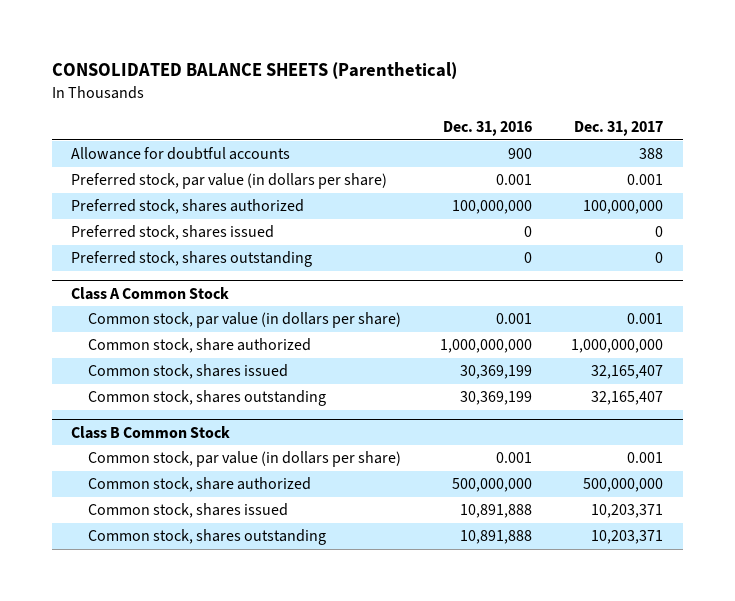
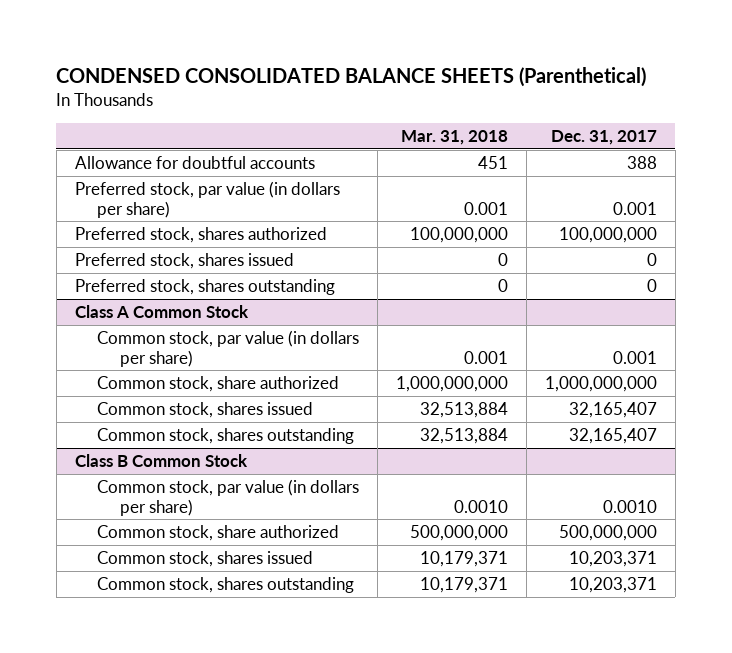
[51,62,457,80] CONSOLIDATED BALANCE SHEETS (Parenthetical) -> [56,66,647,87] CONDENSED CONSOLIDATED BALANCE SHEETS (Parenthetical)
[443,121,533,137] Dec. 31, 2016 -> none
none -> [401,130,509,146] Mar. 31, 2018
[627,452,664,464] 0.001 -> [602,499,657,513] 0.0010

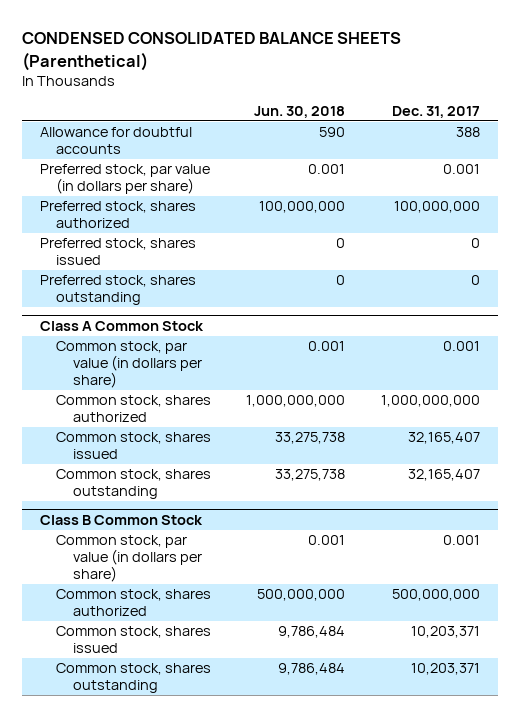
[401,130,509,146] Mar. 31, 2018 -> none
none -> [254,105,346,118] Jun. 30, 2018
[97,376,340,393] Common stock, share authorized -> [56,395,212,423] Common stock, shares authorized
[602,499,657,513] 0.0010 -> [442,535,480,546] 0.001
[97,525,340,542] Common stock, share authorized -> [56,589,212,617] Common stock, shares authorized

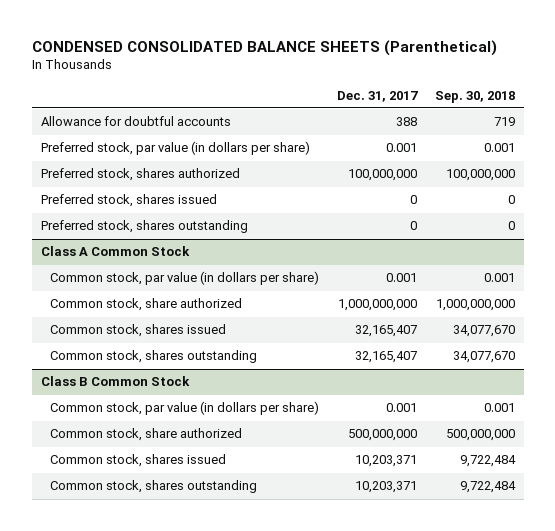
[254,105,346,118] Jun. 30, 2018 -> none
none -> [434,90,515,103] Sep. 30, 2018
[56,395,212,423] Common stock, shares authorized -> [49,298,242,312] Common stock, share authorized
[56,589,212,617] Common stock, shares authorized -> [49,428,242,442] Common stock, share authorized

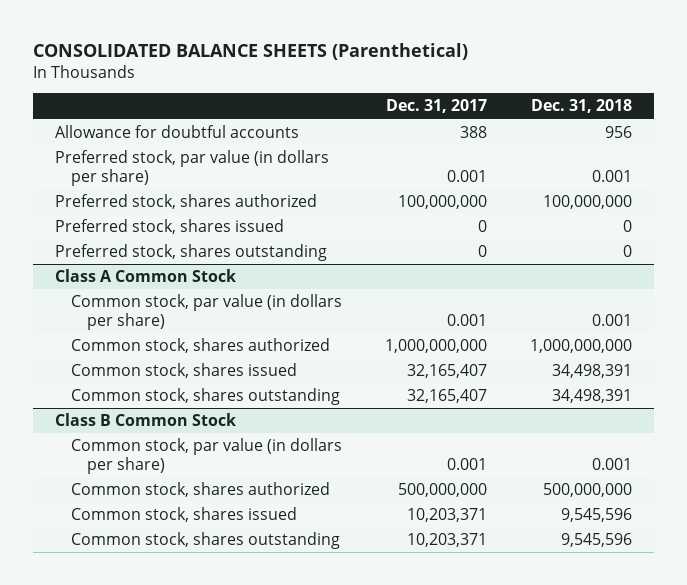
[31,39,497,56] CONDENSED CONSOLIDATED BALANCE SHEETS (Parenthetical) -> [32,42,468,60] CONSOLIDATED BALANCE SHEETS (Parenthetical)
[434,90,515,103] Sep. 30, 2018 -> none
none -> [531,99,633,114] Dec. 31, 2018
[49,298,242,312] Common stock, share authorized -> [70,338,330,354] Common stock, shares authorized
[49,428,242,442] Common stock, share authorized -> [70,482,330,498] Common stock, shares authorized

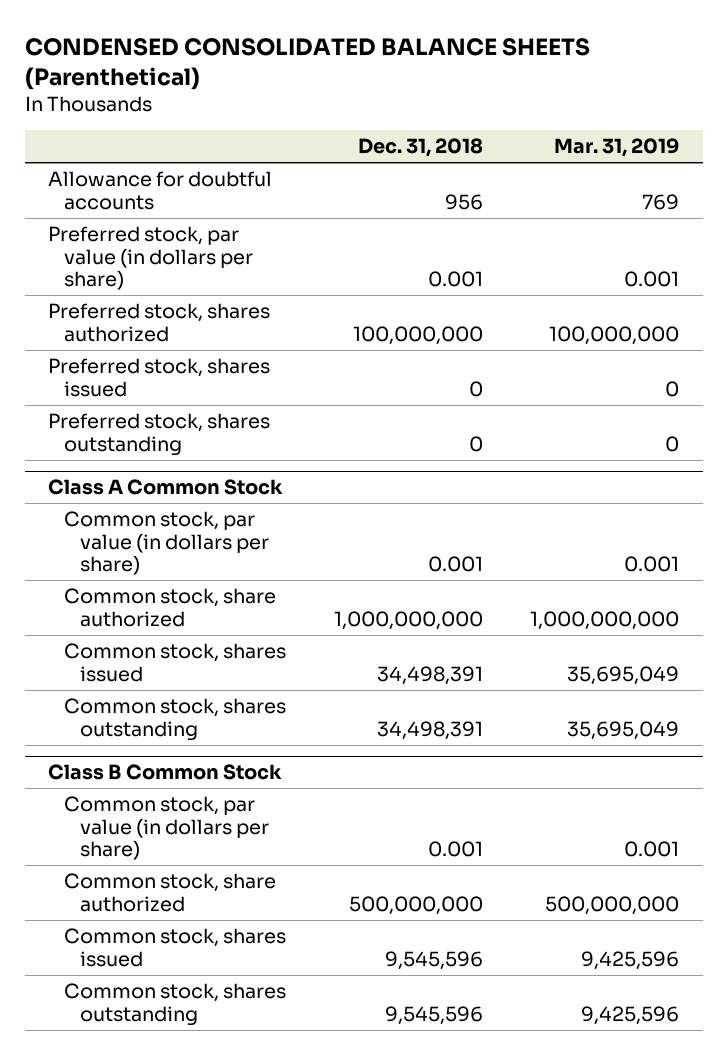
[32,42,468,60] CONSOLIDATED BALANCE SHEETS (Parenthetical) -> [24,37,590,90] CONDENSED CONSOLIDATED BALANCE SHEETS (Parenthetical)
[385,99,487,114] Dec. 31, 2017 -> none
none -> [553,138,679,158] Mar. 31, 2019
[70,338,330,354] Common stock, shares authorized -> [64,588,277,627] Common stock, share authorized
[70,482,330,498] Common stock, shares authorized -> [64,873,277,912] Common stock, share authorized

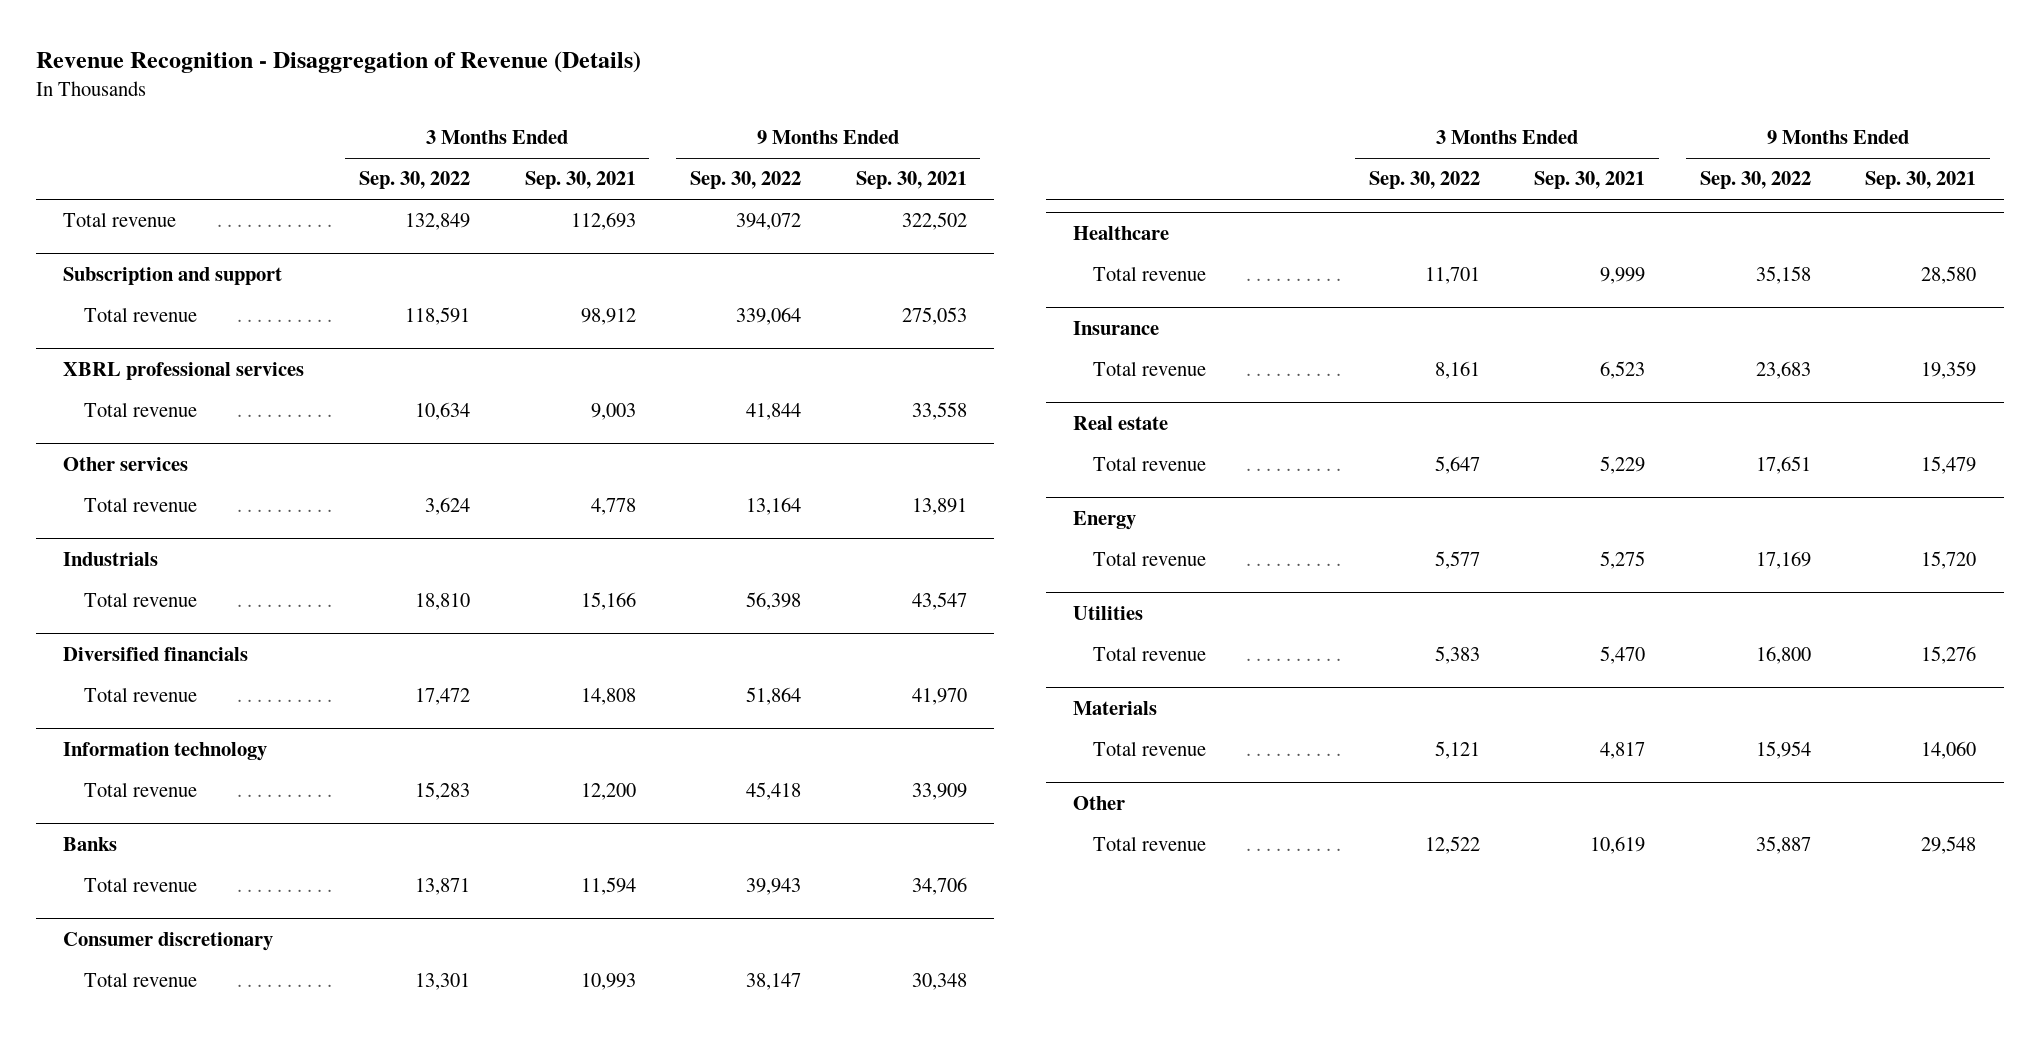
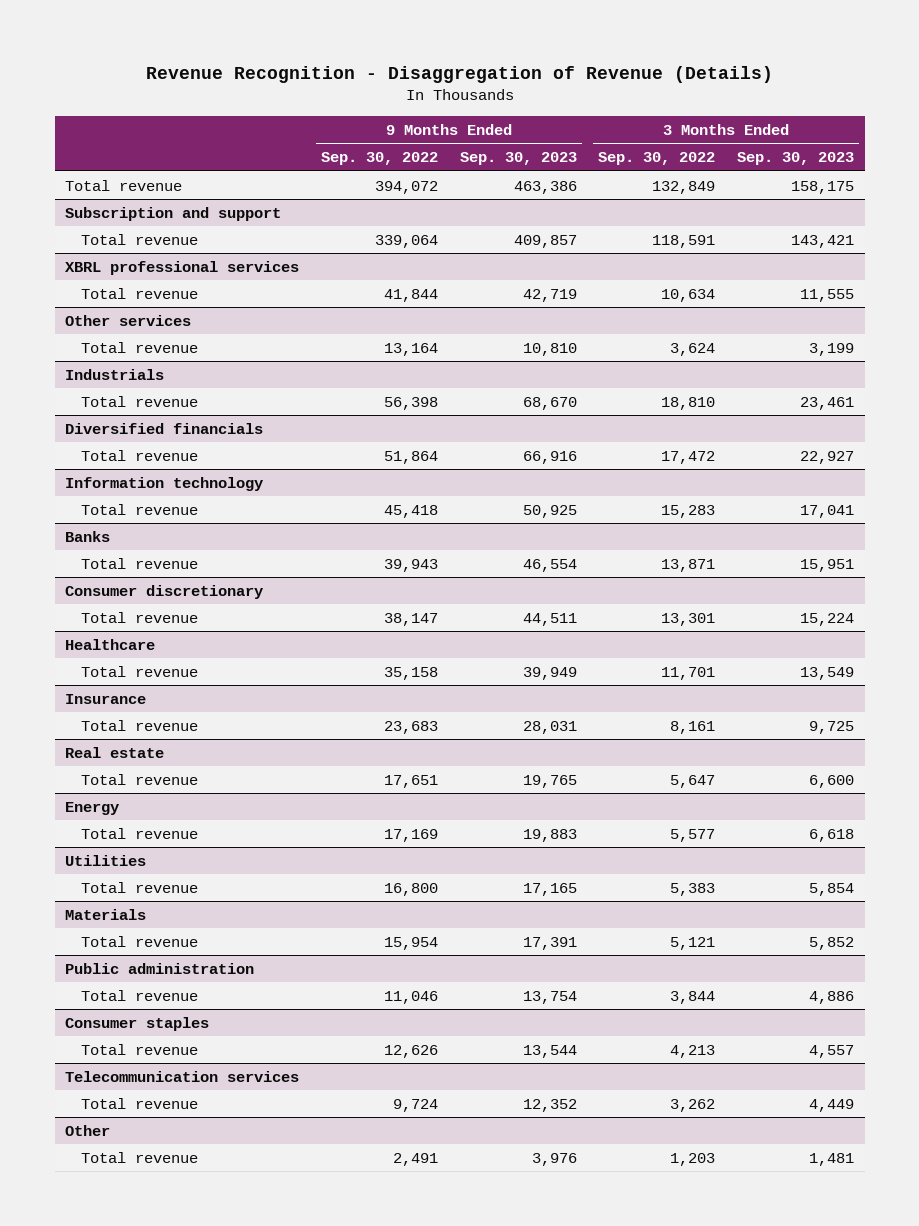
[524,171,636,190] Sep. 30, 2021 -> none
[855,171,967,190] Sep. 30, 2021 -> none
none -> [459,152,577,166] Sep. 30, 2023
none -> [737,152,855,166] Sep. 30, 2023
none -> [65,962,255,974] Public administration
none -> [80,989,198,1001] Total revenue
none -> [65,1016,210,1031] Consumer staples
none -> [80,1043,198,1055] Total revenue
none -> [65,1070,300,1082] Telecommunication services
none -> [80,1097,198,1109] Total revenue
[1424,836,1480,855] 12,522 -> [670,1152,716,1166] 1,203
[1755,836,1811,855] 35,887 -> [393,1152,439,1166] 2,491

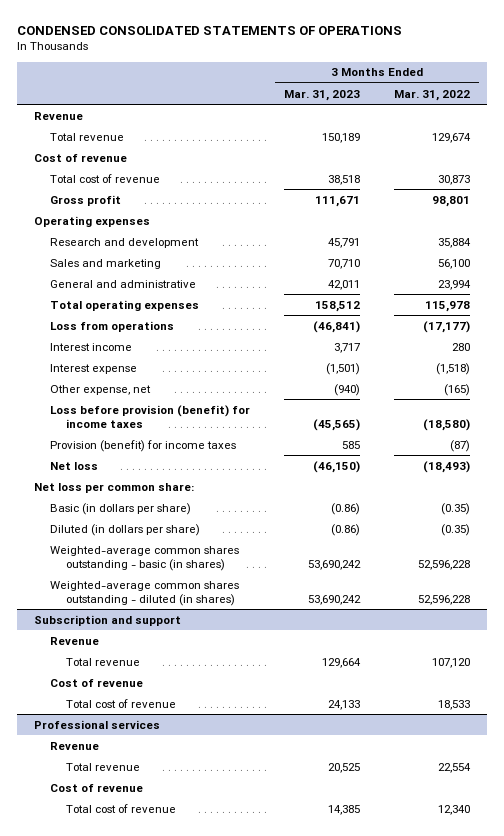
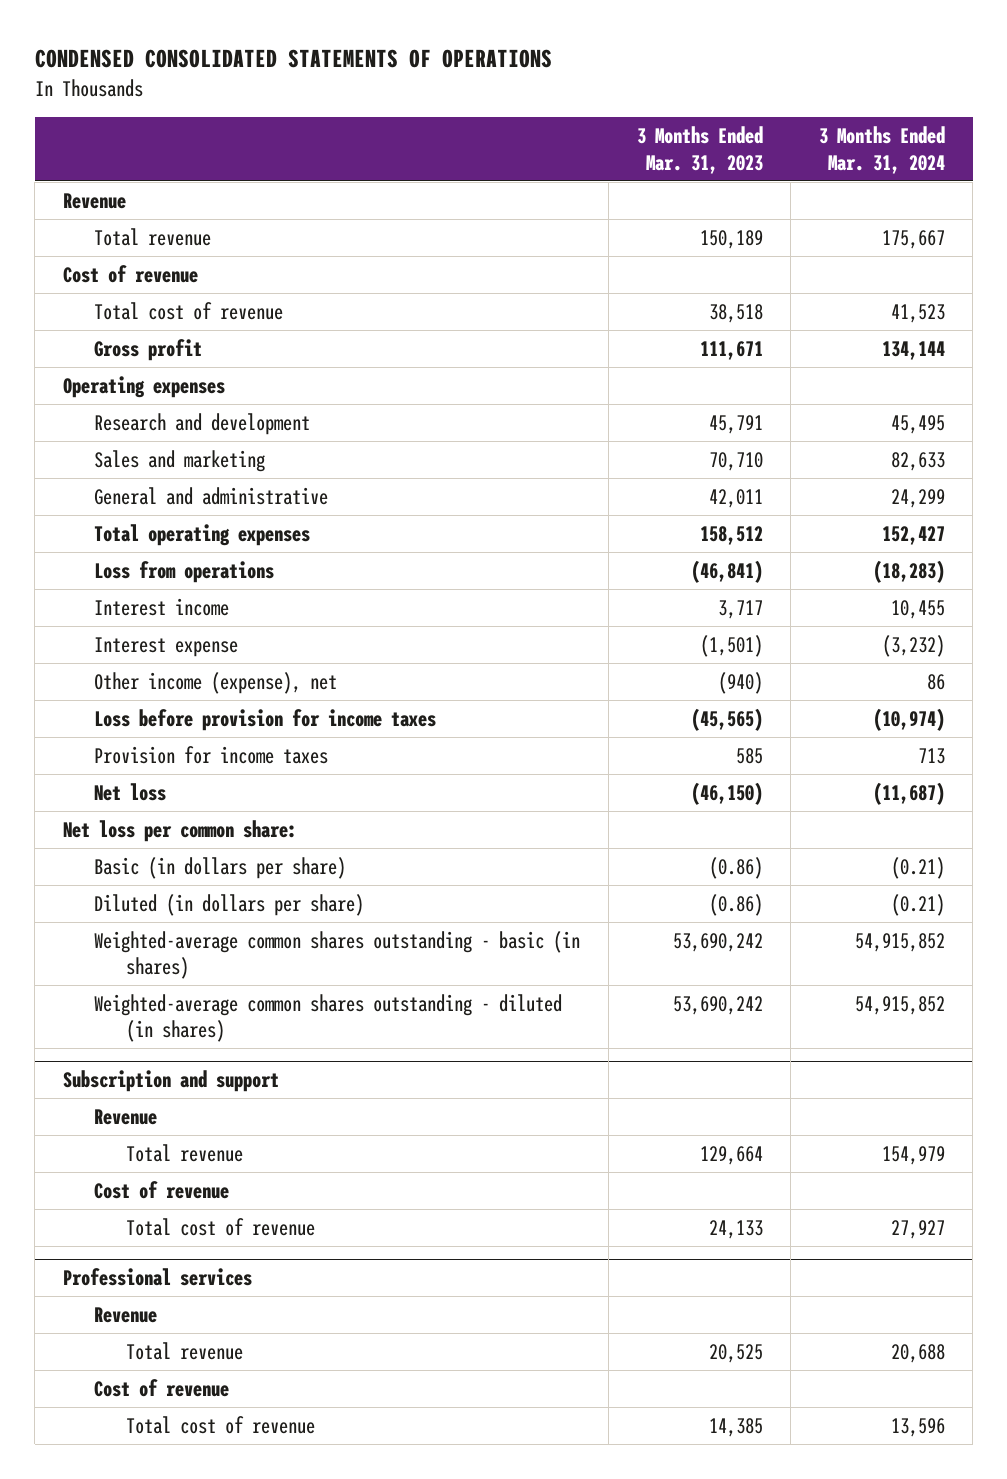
[394,89,471,101] Mar. 31, 2022 -> none
none -> [818,126,945,174] 3 Months Ended Mar. 31, 2024
[49,384,151,395] Other expense, net -> [94,671,338,694] Other income (expense), net
[49,404,250,428] Loss before provision (benefit) for income taxes -> [94,708,437,731] Loss before provision for income taxes
[49,439,236,452] Provision (benefit) for income taxes -> [94,745,329,764] Provision for income taxes

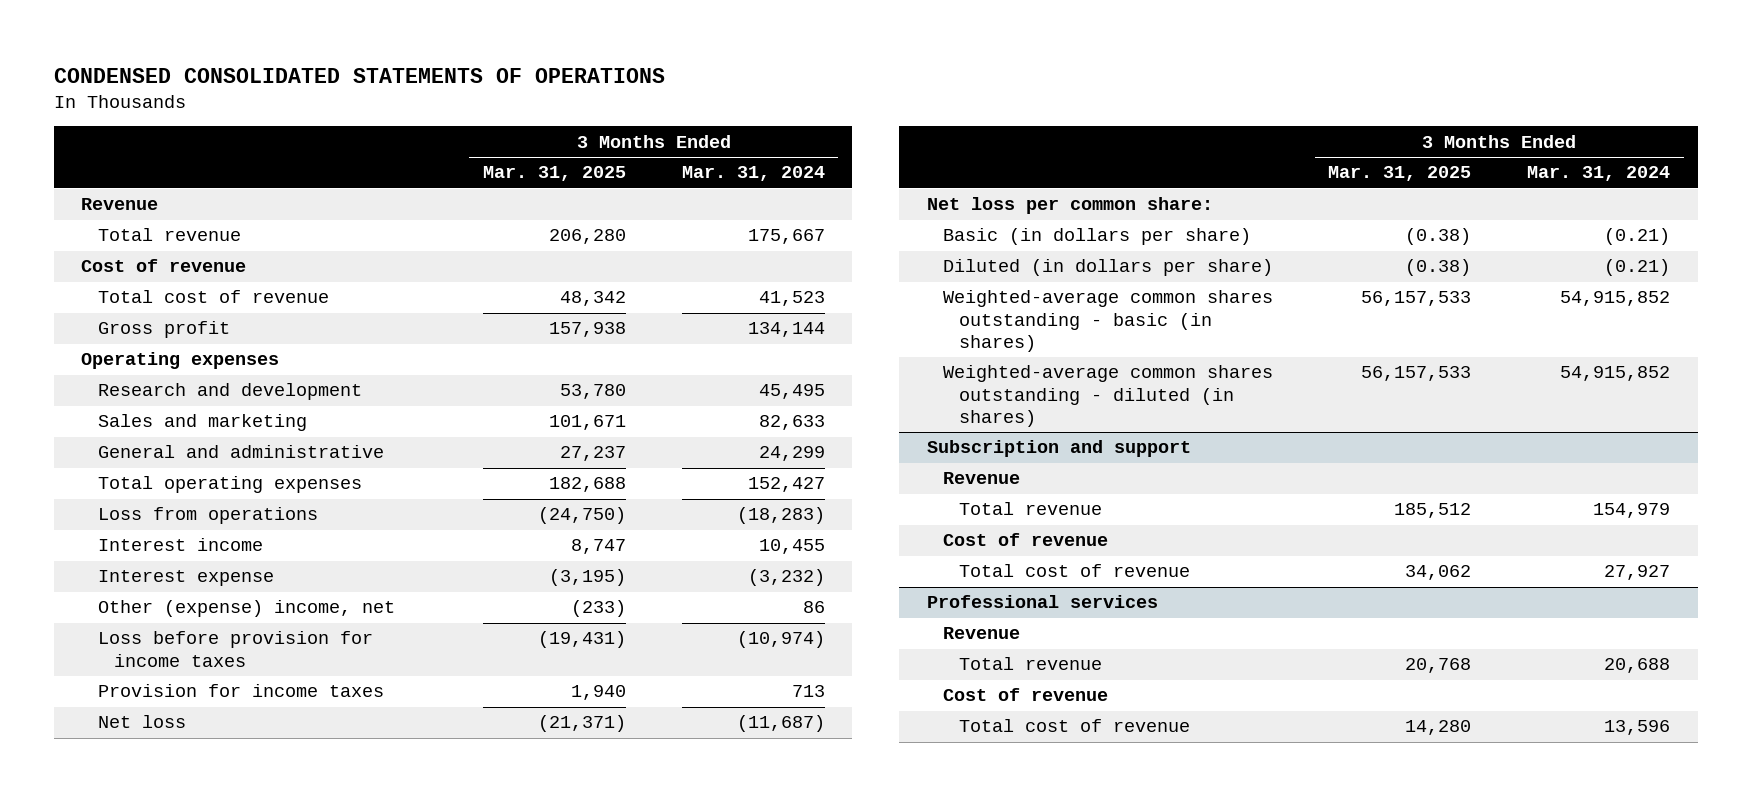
[636,126,763,174] 3 Months Ended Mar. 31, 2023 -> none
none -> [483,166,627,182] Mar. 31, 2025
[94,671,338,694] Other income (expense), net -> [97,600,395,618] Other (expense) income, net

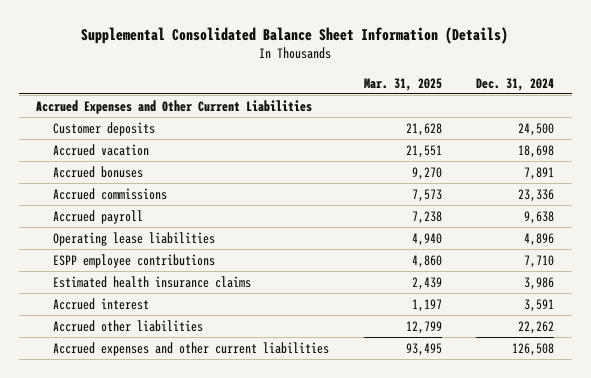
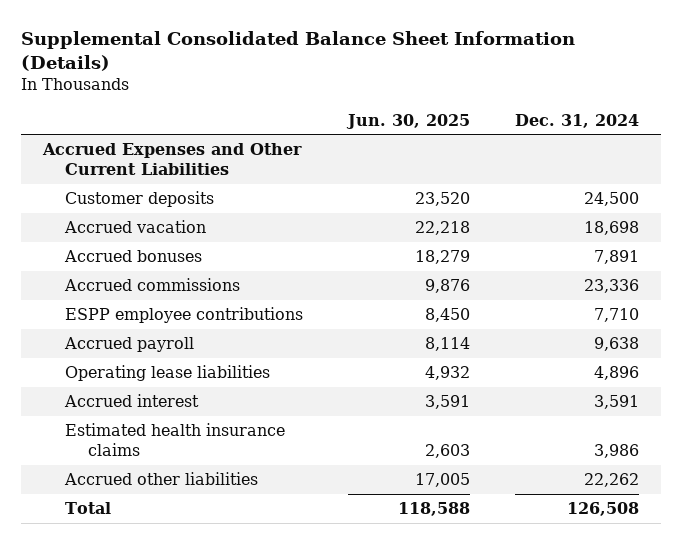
[363,77,442,91] Mar. 31, 2025 -> none
none -> [346,113,471,129] Jun. 30, 2025
[52,253,215,268] ESPP employee contributions -> [65,307,304,324] ESPP employee contributions
[52,275,251,288] Estimated health insurance claims -> [65,423,286,456] Estimated health insurance claims
[52,341,329,356] Accrued expenses and other current liabilities -> [65,502,112,515] Total

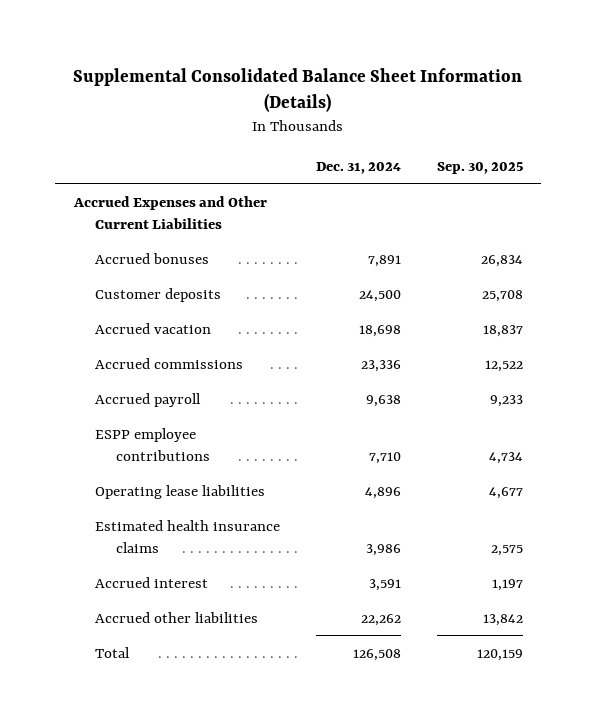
[346,113,471,129] Jun. 30, 2025 -> none
none -> [437,161,524,174] Sep. 30, 2025
[64,250,203,263] Accrued bonuses -> [94,252,209,264] Accrued bonuses
[65,307,304,324] ESPP employee contributions -> [94,427,210,461] ESPP employee contributions
[64,394,200,408] Accrued interest -> [94,576,208,588] Accrued interest

